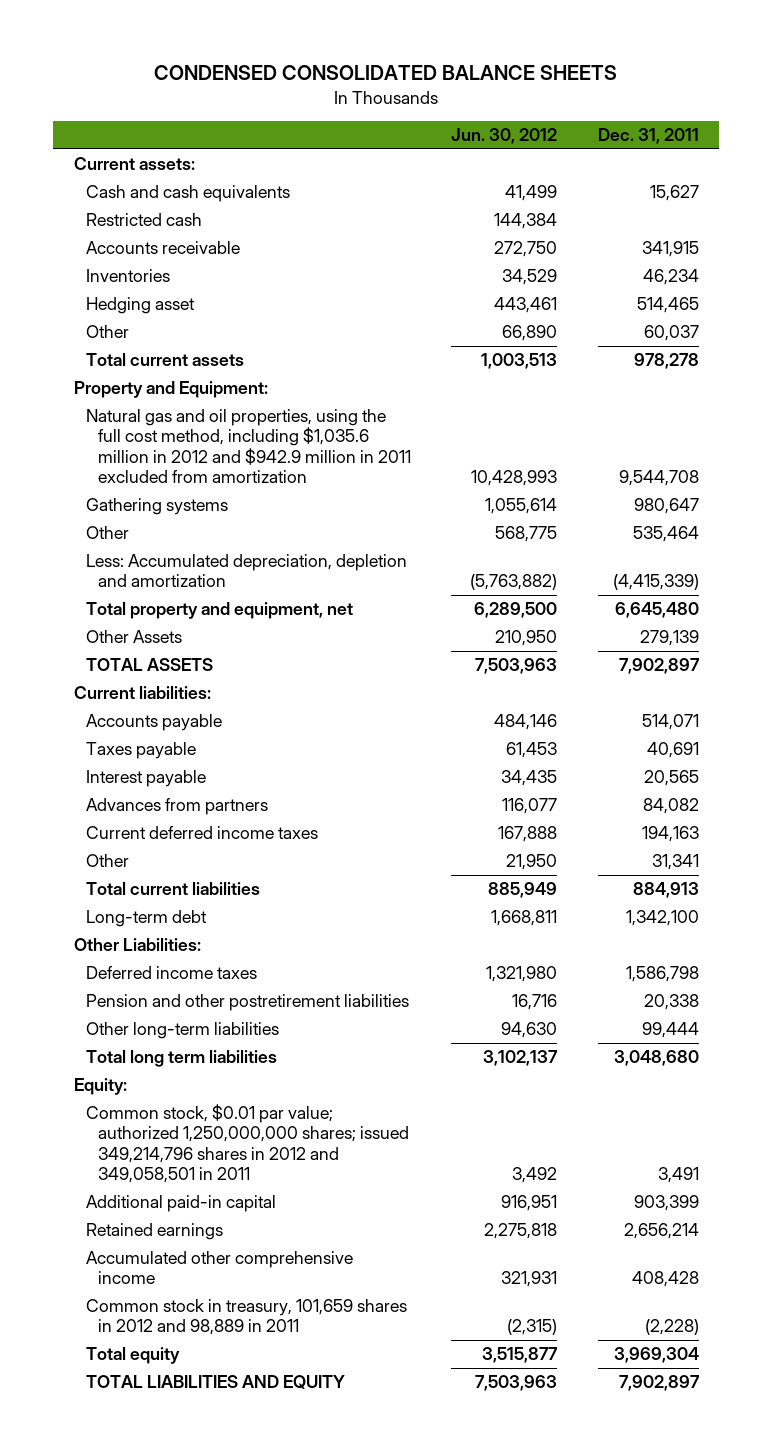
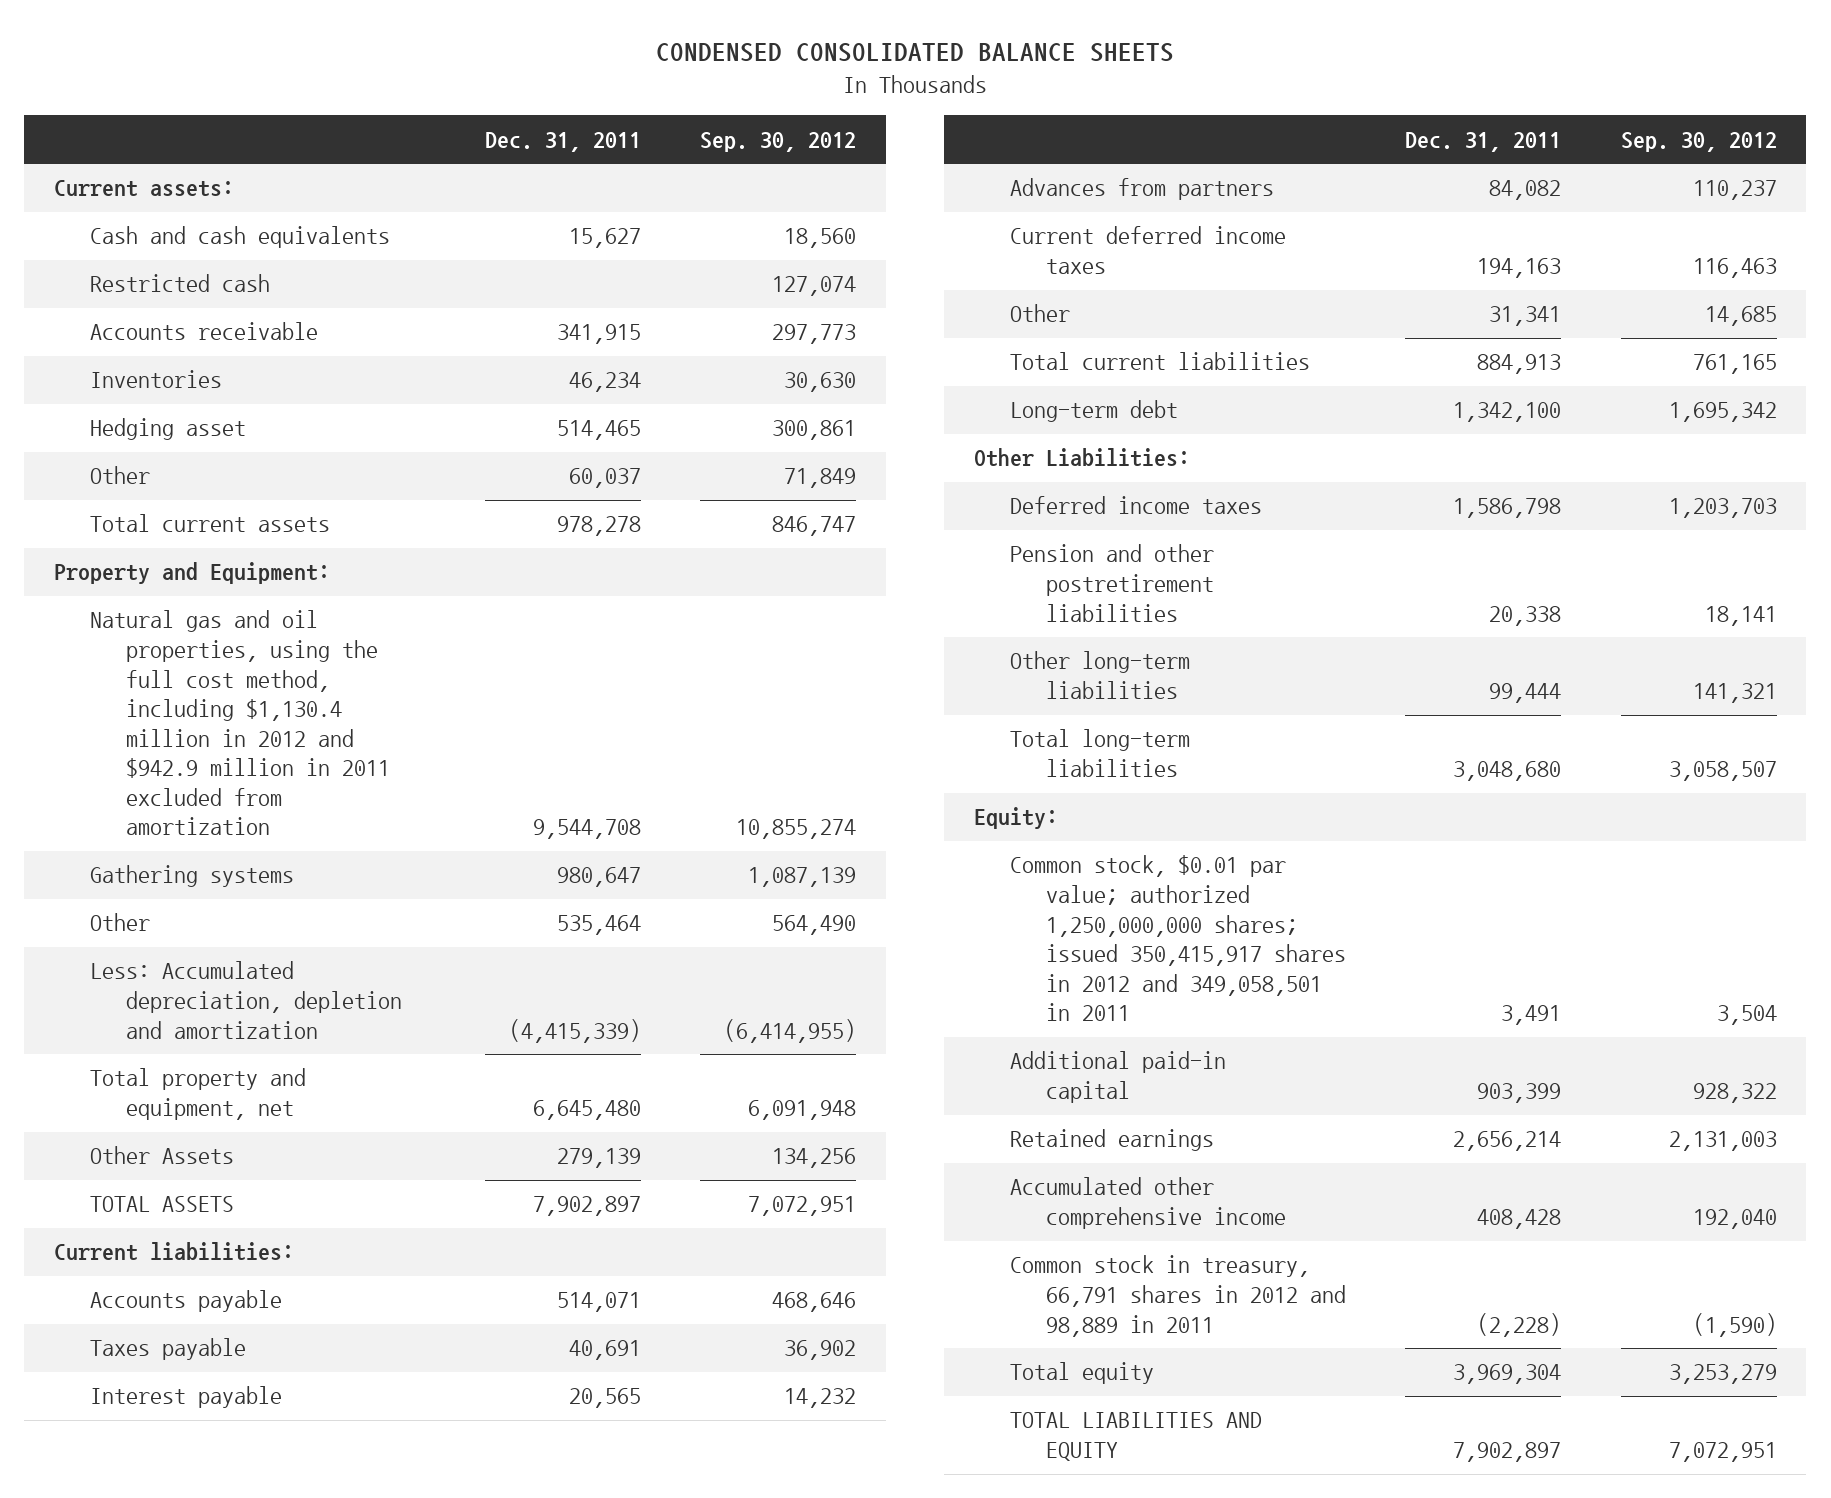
[451,128,558,145] Jun. 30, 2012 -> none
none -> [700,131,857,152] Sep. 30, 2012
[85,409,411,483] Natural gas and oil properties, using the full cost method, including $1,035.6 million in 2012 and $942.9 million in 2011 excluded from amortization -> [89,610,390,836] Natural gas and oil properties, using the full cost method, including $1,130.4 million in 2012 and $942.9 million in 2011 excluded from amortization
[85,1050,277,1068] Total long term liabilities -> [1009,729,1190,778] Total long-term liabilities
[85,1104,409,1183] Common stock, $0.01 par value; authorized 1,250,000,000 shares; issued 349,214,796 shares in 2012 and 349,058,501 in 2011 -> [1009,855,1346,1022] Common stock, $0.01 par value; authorized 1,250,000,000 shares; issued 350,415,917 shares in 2012 and 349,058,501 in 2011
[85,1299,407,1336] Common stock in treasury, 101,659 shares in 2012 and 98,889 in 2011 -> [1009,1255,1346,1337] Common stock in treasury, 66,791 shares in 2012 and 98,889 in 2011

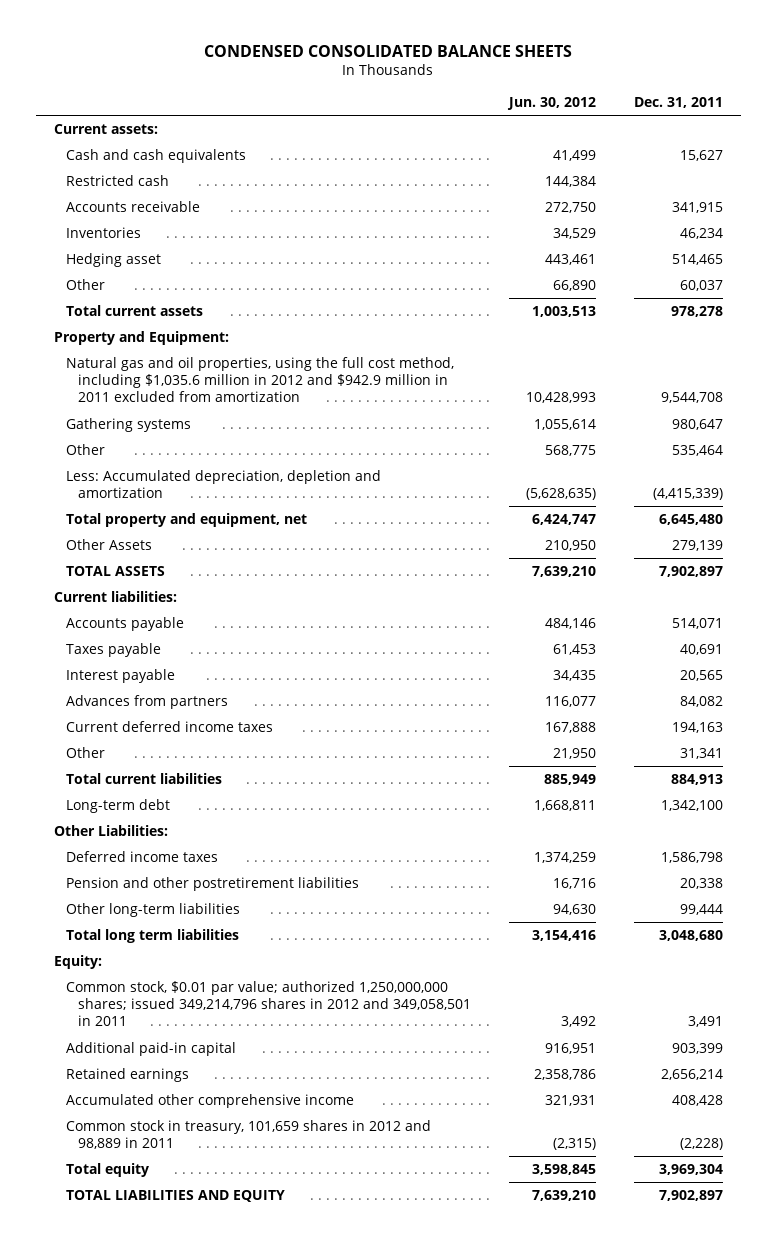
[700,131,857,152] Sep. 30, 2012 -> none
none -> [506,97,596,111] Jun. 30, 2012
[89,610,390,836] Natural gas and oil properties, using the full cost method, including $1,130.4 million in 2012 and $942.9 million in 2011 excluded from amortization -> [66,356,455,403] Natural gas and oil properties, using the full cost method, including $1,035.6 million in 2012 and $942.9 million in 2011 excluded from amortization
[1009,729,1190,778] Total long-term liabilities -> [66,928,240,943] Total long term liabilities
[1009,855,1346,1022] Common stock, $0.01 par value; authorized 1,250,000,000 shares; issued 350,415,917 shares in 2012 and 349,058,501 in 2011 -> [66,980,472,1027] Common stock, $0.01 par value; authorized 1,250,000,000 shares; issued 349,214,796 shares in 2012 and 349,058,501 in 2011
[1009,1255,1346,1337] Common stock in treasury, 66,791 shares in 2012 and 98,889 in 2011 -> [66,1119,432,1150] Common stock in treasury, 101,659 shares in 2012 and 98,889 in 2011

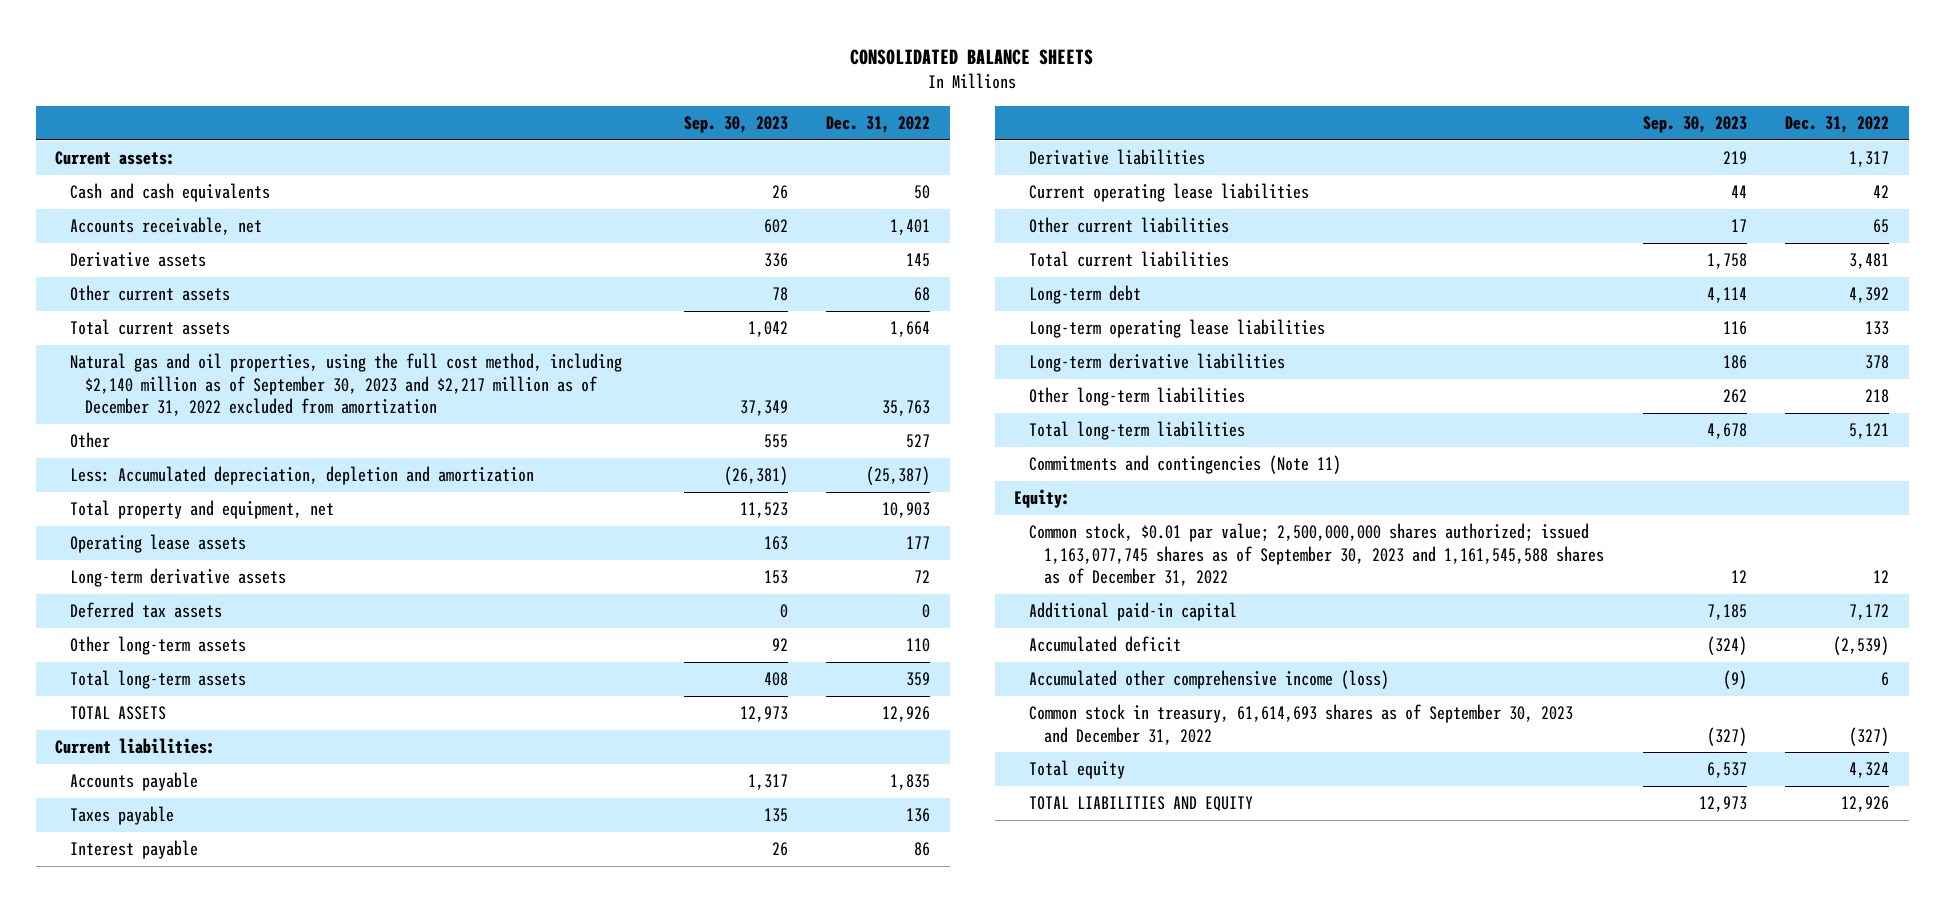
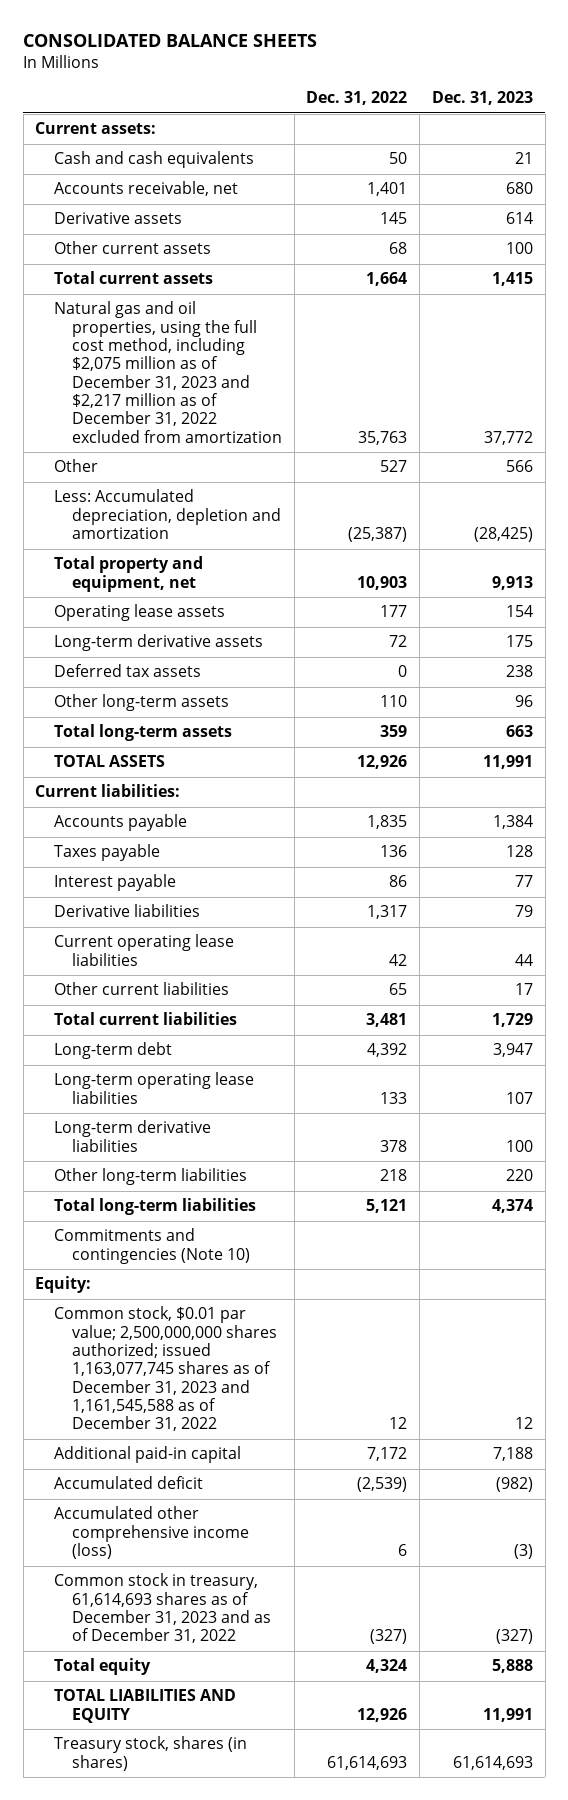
[683,116,788,134] Sep. 30, 2023 -> none
none -> [431,91,533,106] Dec. 31, 2023
[70,353,623,417] Natural gas and oil properties, using the full cost method, including $2,140 million as of September 30, 2023 and $2,217 million as of December 31, 2022 excluded from amortization -> [53,301,282,443] Natural gas and oil properties, using the full cost method, including $2,075 million as of December 31, 2023 and $2,217 million as of December 31, 2022 excluded from amortization
[1029,455,1342,475] Commitments and contingencies (Note 11) -> [53,1228,250,1264] Commitments and contingencies (Note 10)
[1029,523,1605,587] Common stock, $0.01 par value; 2,500,000,000 shares authorized; issued 1,163,077,745 shares as of September 30, 2023 and 1,161,545,588 shares as of December 31, 2022 -> [53,1306,277,1432] Common stock, $0.01 par value; 2,500,000,000 shares authorized; issued 1,163,077,745 shares as of December 31, 2023 and 1,161,545,588 as of December 31, 2022
[1029,704,1574,745] Common stock in treasury, 61,614,693 shares as of September 30, 2023 and December 31, 2022 -> [53,1573,271,1644] Common stock in treasury, 61,614,693 shares as of December 31, 2023 and as of December 31, 2022
none -> [53,1736,247,1771] Treasury stock, shares (in shares)

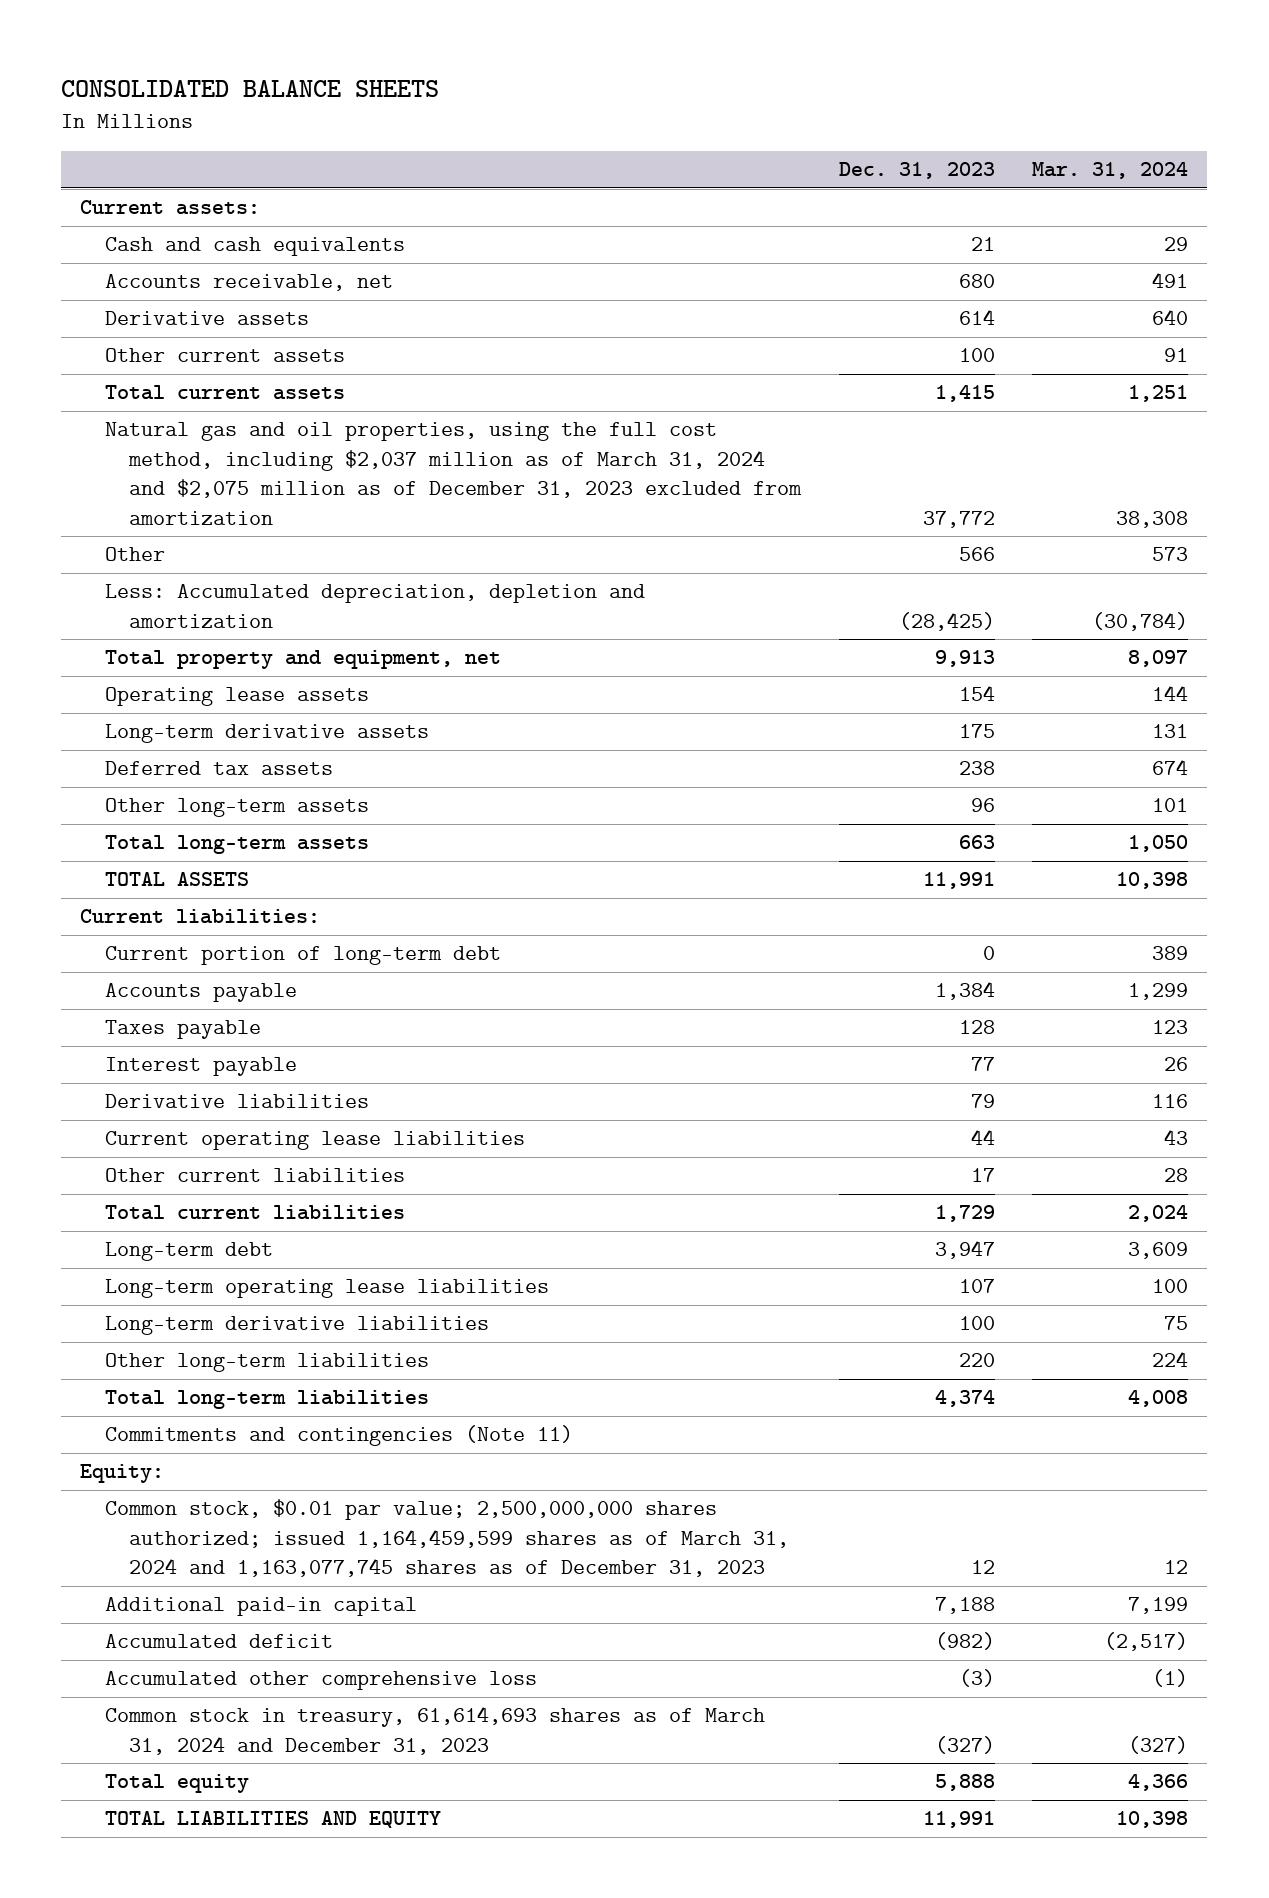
[306,91,408,106] Dec. 31, 2022 -> none
none -> [1032,162,1189,180] Mar. 31, 2024
[53,301,282,443] Natural gas and oil properties, using the full cost method, including $2,075 million as of December 31, 2023 and $2,217 million as of December 31, 2022 excluded from amortization -> [104,422,802,525] Natural gas and oil properties, using the full cost method, including $2,037 million as of March 31, 2024 and $2,075 million as of December 31, 2023 excluded from amortization
none -> [104,946,501,966] Current portion of long-term debt
[53,1228,250,1264] Commitments and contingencies (Note 10) -> [104,1425,573,1447] Commitments and contingencies (Note 11)
[53,1306,277,1432] Common stock, $0.01 par value; 2,500,000,000 shares authorized; issued 1,163,077,745 shares as of December 31, 2023 and 1,161,545,588 as of December 31, 2022 -> [104,1499,789,1578] Common stock, $0.01 par value; 2,500,000,000 shares authorized; issued 1,164,459,599 shares as of March 31, 2024 and 1,163,077,745 shares as of December 31, 2023
[53,1506,249,1560] Accumulated other comprehensive income (loss) -> [104,1671,537,1691] Accumulated other comprehensive loss
[53,1573,271,1644] Common stock in treasury, 61,614,693 shares as of December 31, 2023 and as of December 31, 2022 -> [104,1706,765,1755] Common stock in treasury, 61,614,693 shares as of March 31, 2024 and December 31, 2023
[53,1736,247,1771] Treasury stock, shares (in shares) -> none

